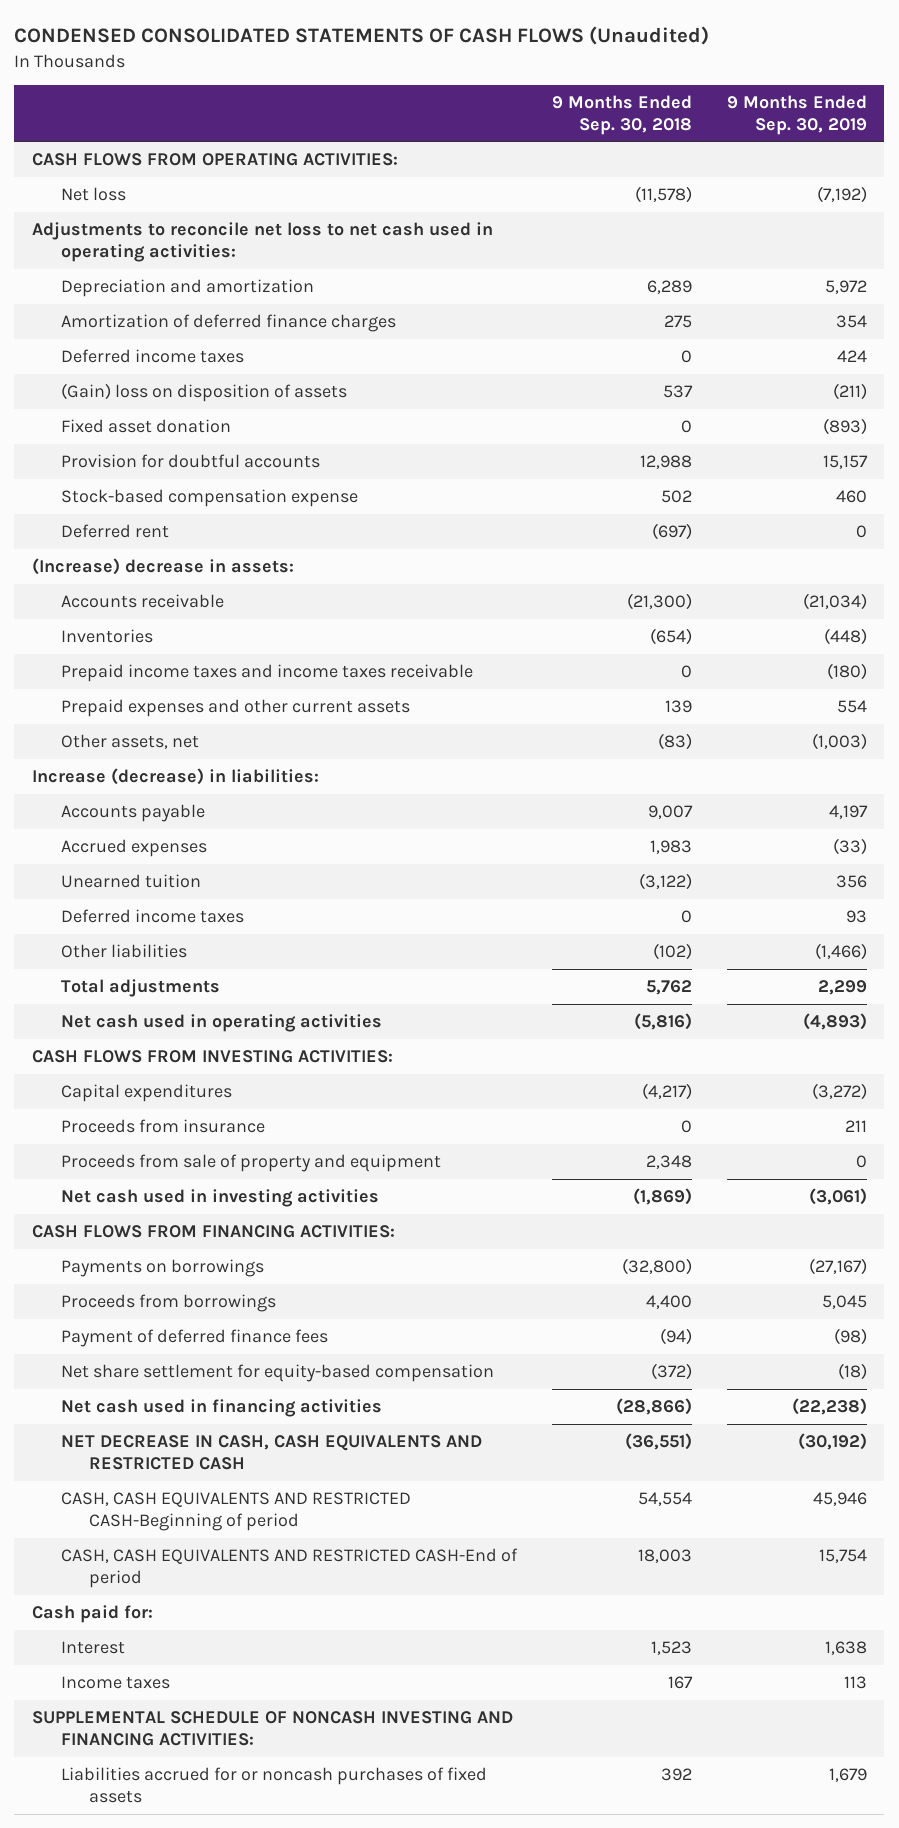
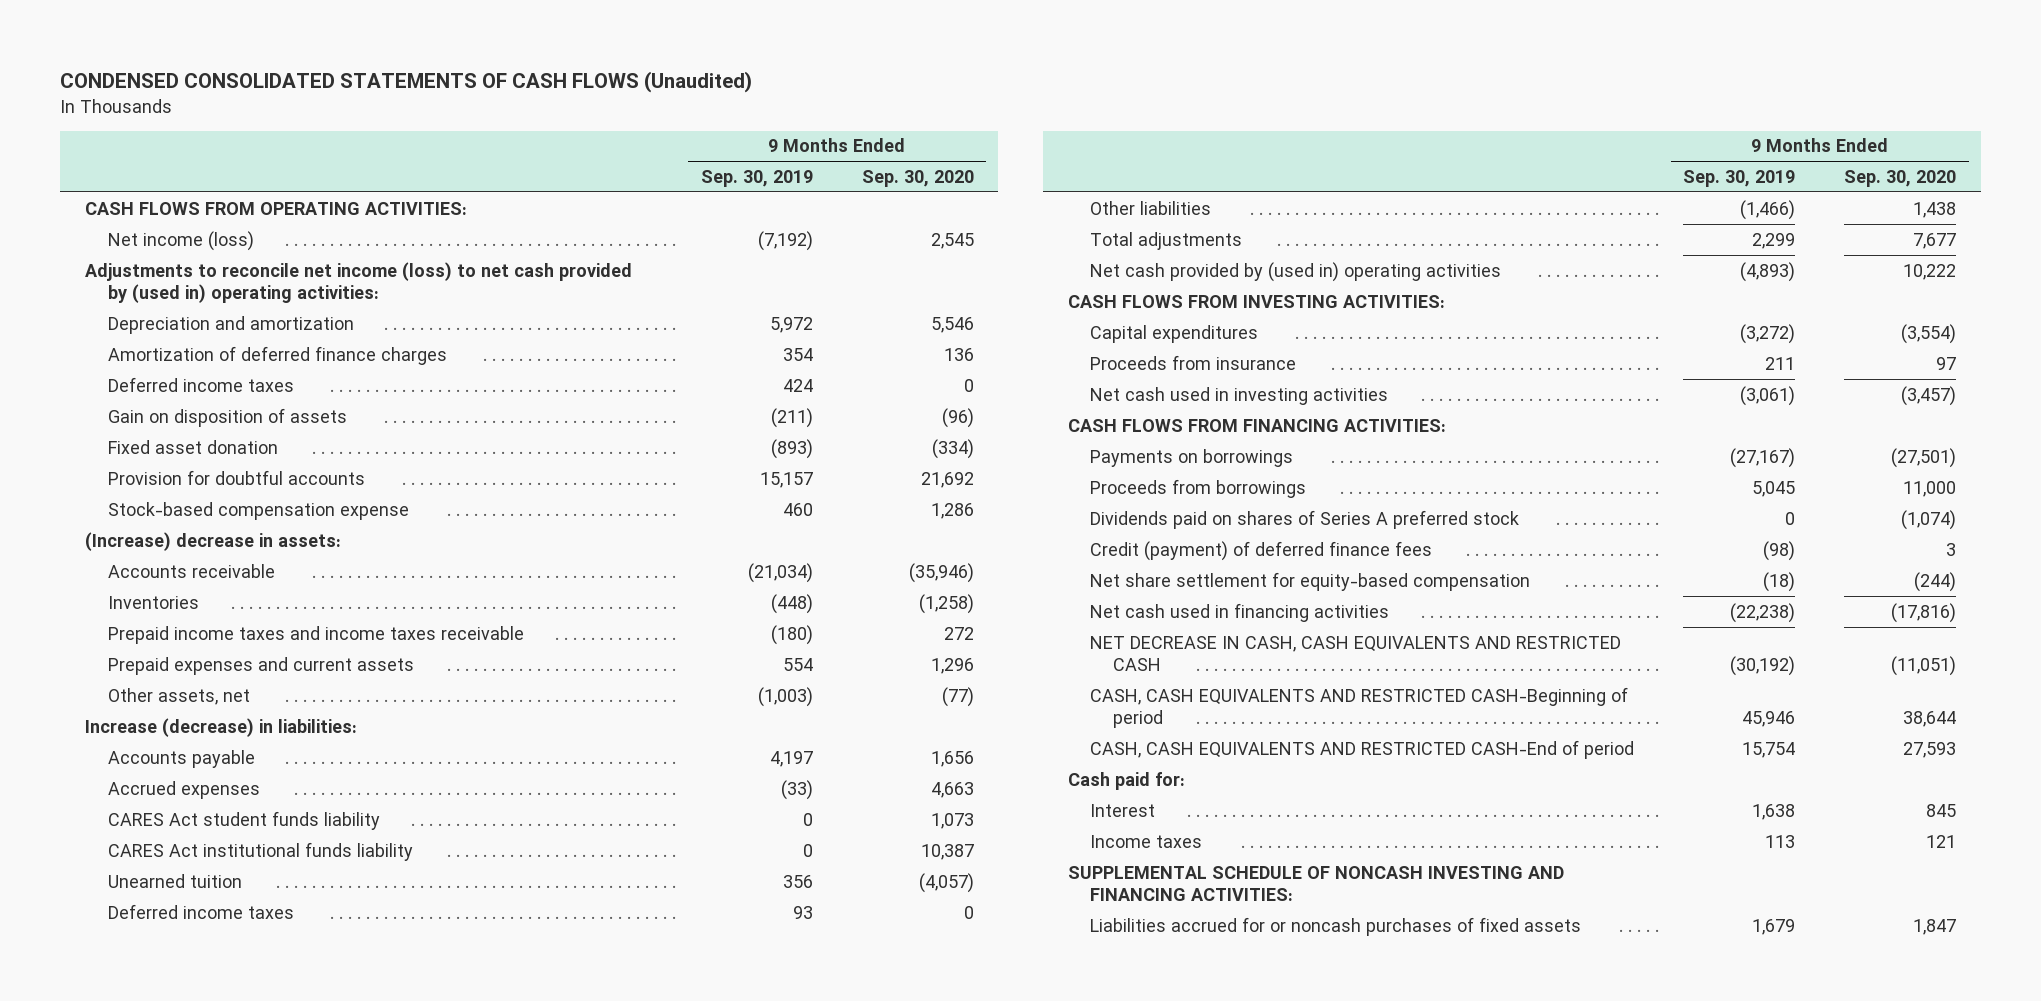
[551,94,692,135] 9 Months Ended Sep. 30, 2018 -> none
none -> [861,169,974,187] Sep. 30, 2020
[60,186,126,201] Net loss -> [107,230,254,251] Net income (loss)
[31,221,493,263] Adjustments to reconcile net loss to net cash used in operating activities: -> [84,261,632,303] Adjustments to reconcile net income (loss) to net cash provided by (used in) operating activities:
[60,382,347,402] (Gain) loss on disposition of assets -> [107,407,347,427] Gain on disposition of assets
[60,523,169,538] Deferred rent -> none
[60,698,410,717] Prepaid expenses and other current assets -> [107,656,414,675] Prepaid expenses and current assets
none -> [107,810,380,830] CARES Act student funds liability
none -> [107,841,413,861] CARES Act institutional funds liability
[60,1013,382,1032] Net cash used in operating activities -> [1090,261,1502,282] Net cash provided by (used in) operating activities
[60,1153,441,1172] Proceeds from sale of property and equipment -> none
none -> [1090,509,1520,529] Dividends paid on shares of Series A preferred stock
[60,1328,328,1347] Payment of deferred finance fees -> [1090,540,1433,561] Credit (payment) of deferred finance fees

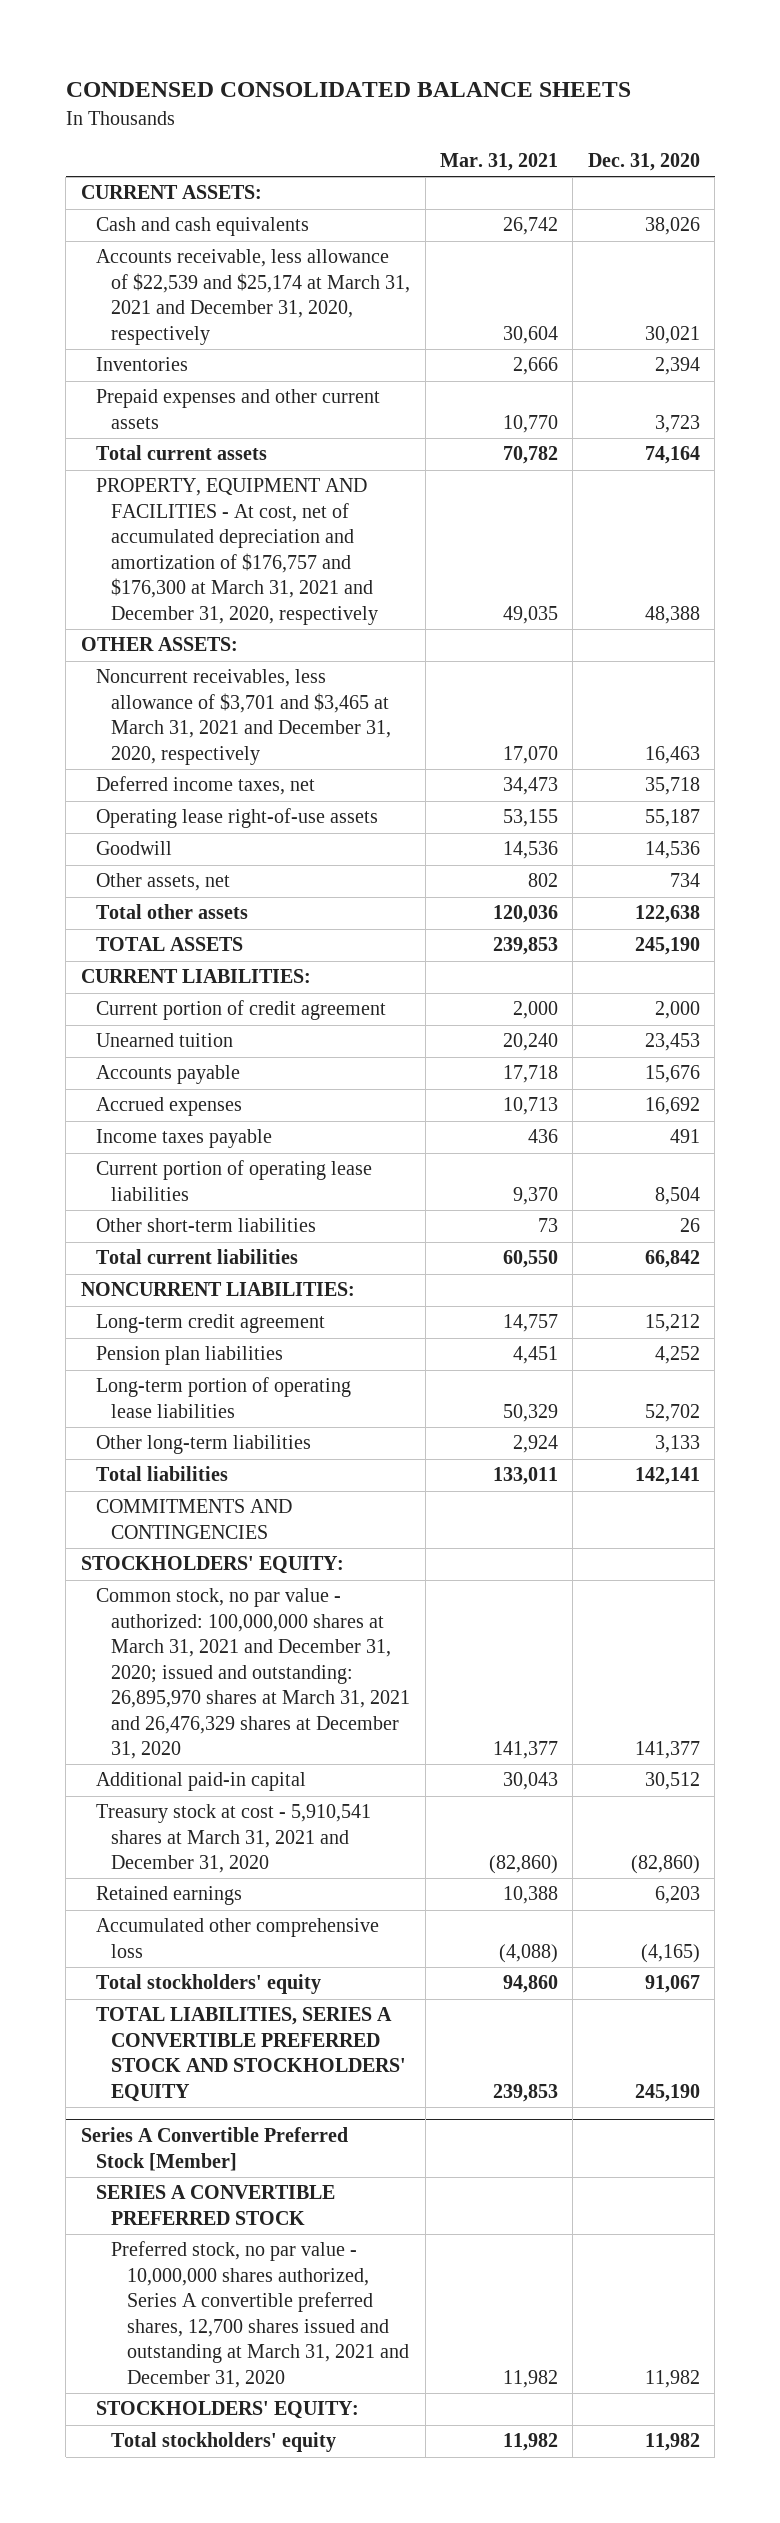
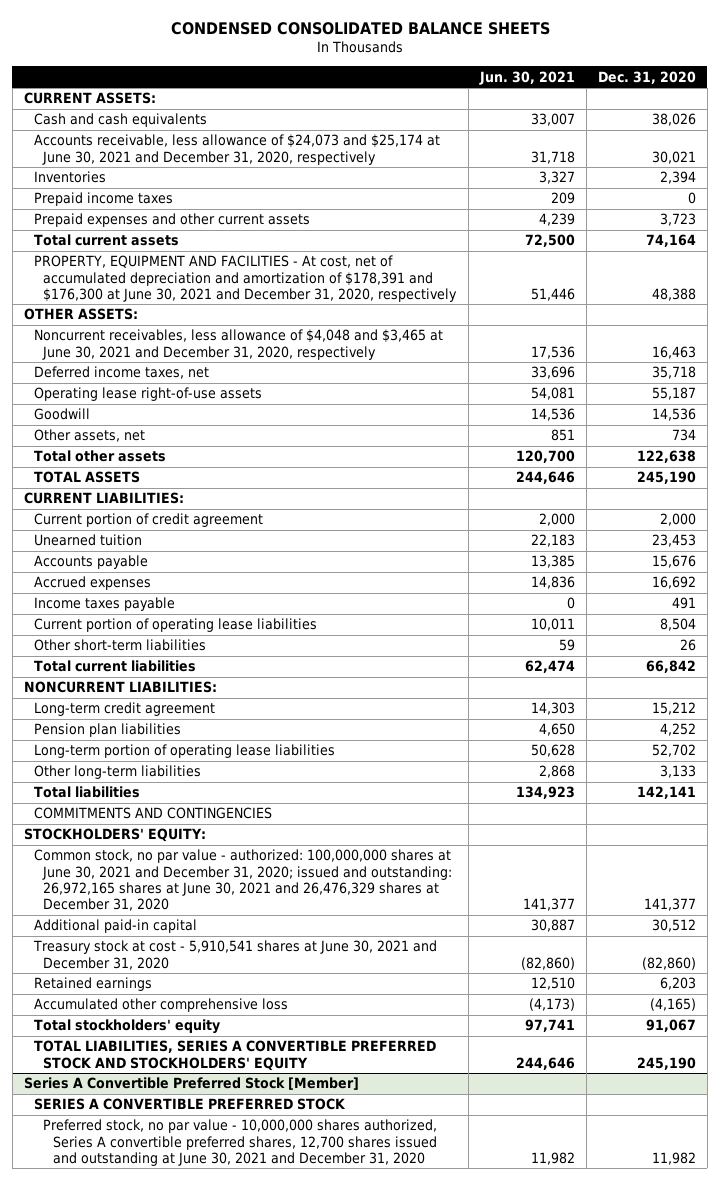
[440,153,559,172] Mar. 31, 2021 -> none
none -> [478,70,575,85] Jun. 30, 2021
[96,249,411,345] Accounts receivable, less allowance of $22,539 and $25,174 at March 31, 2021 and December 31, 2020, respectively -> [33,134,440,165] Accounts receivable, less allowance of $24,073 and $25,174 at June 30, 2021 and December 31, 2020, respectively
none -> [33,192,173,207] Prepaid income taxes
[96,478,379,625] PROPERTY, EQUIPMENT AND FACILITIES - At cost, net of accumulated depreciation and amortization of $176,757 and $176,300 at March 31, 2021 and December 31, 2020, respectively -> [33,255,458,303] PROPERTY, EQUIPMENT AND FACILITIES - At cost, net of accumulated depreciation and amortization of $178,391 and $176,300 at June 30, 2021 and December 31, 2020, respectively
[96,669,392,765] Noncurrent receivables, less allowance of $3,701 and $3,465 at March 31, 2021 and December 31, 2020, respectively -> [33,329,443,360] Noncurrent receivables, less allowance of $4,048 and $3,465 at June 30, 2021 and December 31, 2020, respectively
[96,1588,411,1759] Common stock, no par value - authorized: 100,000,000 shares at March 31, 2021 and December 31, 2020; issued and outstanding: 26,895,970 shares at March 31, 2021 and 26,476,329 shares at December 31, 2020 -> [33,849,453,912] Common stock, no par value - authorized: 100,000,000 shares at June 30, 2021 and December 31, 2020; issued and outstanding: 26,972,165 shares at June 30, 2021 and 26,476,329 shares at December 31, 2020
[96,1804,372,1874] Treasury stock at cost - 5,910,541 shares at March 31, 2021 and December 31, 2020 -> [32,940,437,970] Treasury stock at cost - 5,910,541 shares at June 30, 2021 and December 31, 2020
[96,2401,360,2420] STOCKHOLDERS' EQUITY: -> none
[111,2432,337,2453] Total stockholders' equity -> none
[111,2241,409,2388] Preferred stock, no par value - 10,000,000 shares authorized, Series A convertible preferred shares, 12,700 shares issued and outstanding at March 31, 2021 and December 31, 2020 -> [43,1119,438,1167] Preferred stock, no par value - 10,000,000 shares authorized, Series A convertible preferred shares, 12,700 shares issued and outstanding at June 30, 2021 and December 31, 2020

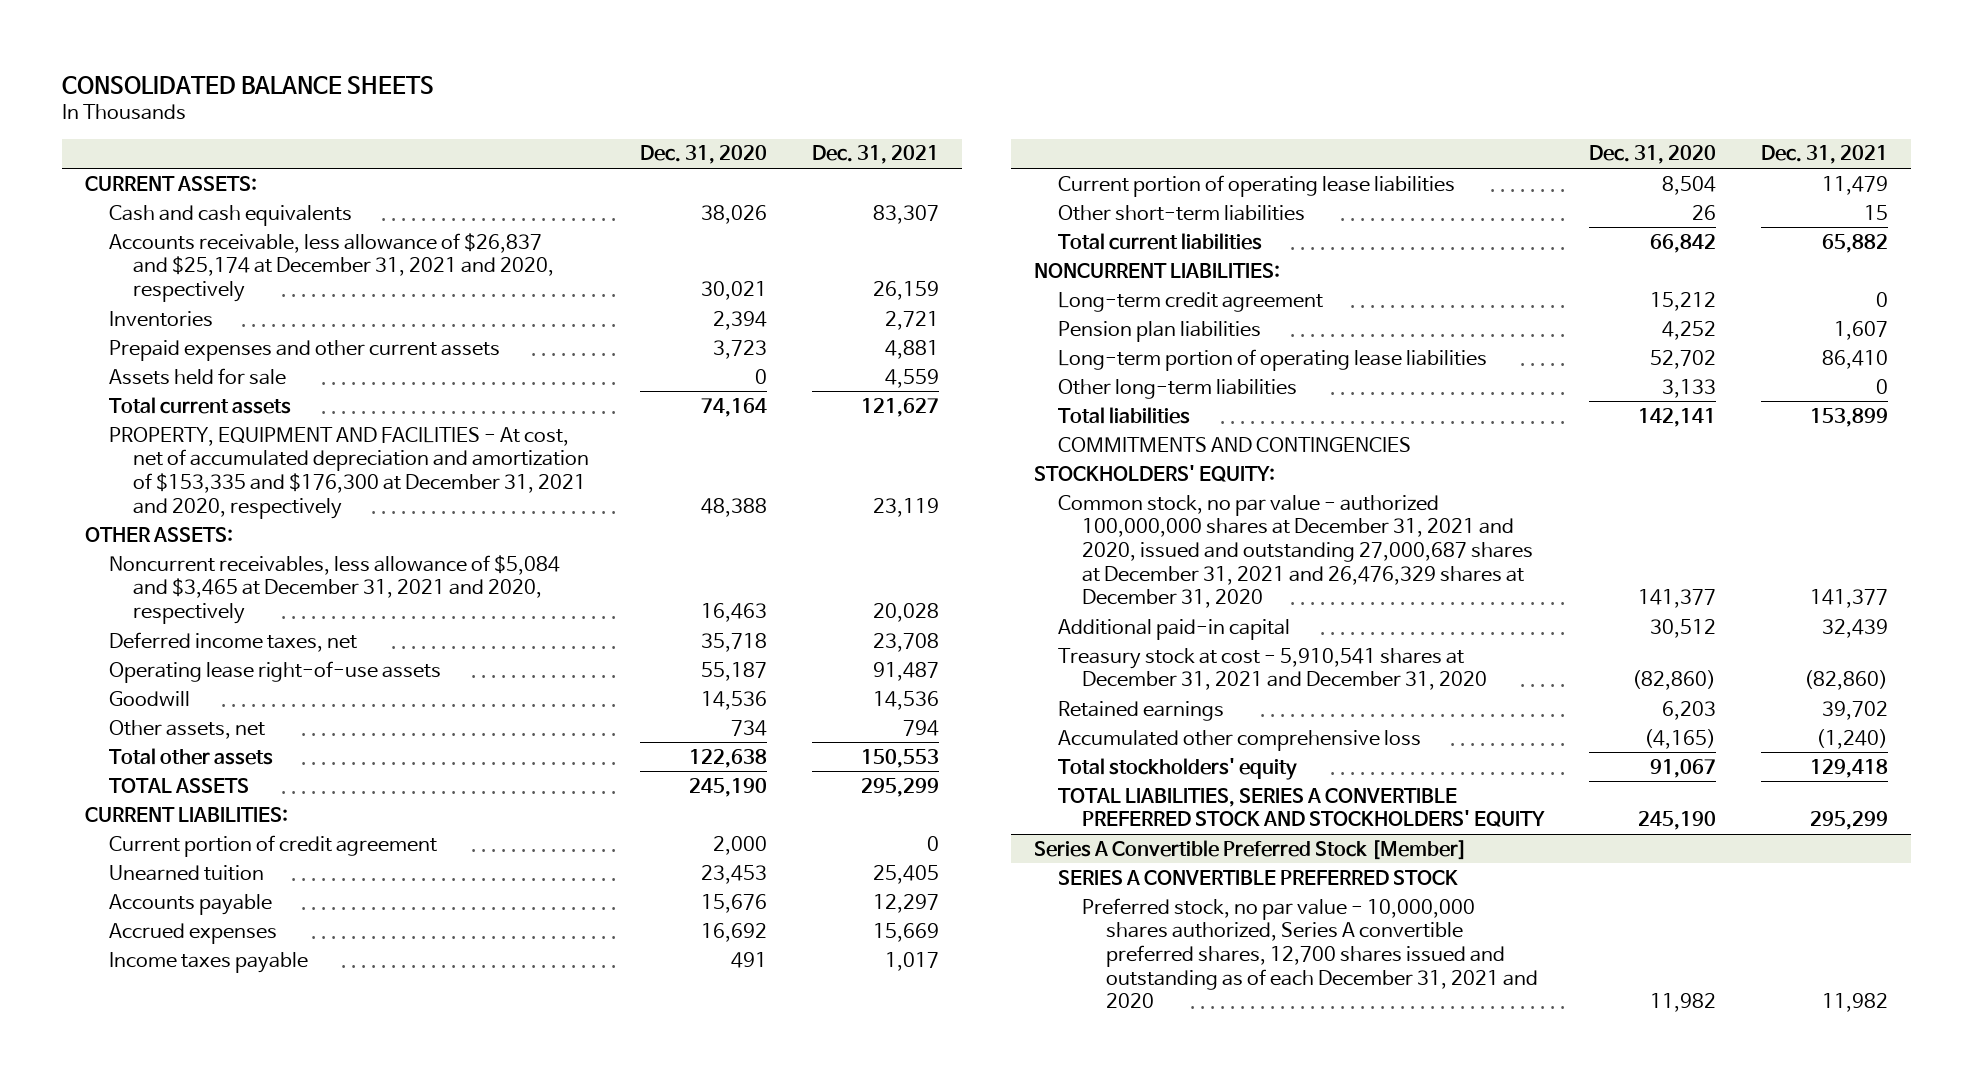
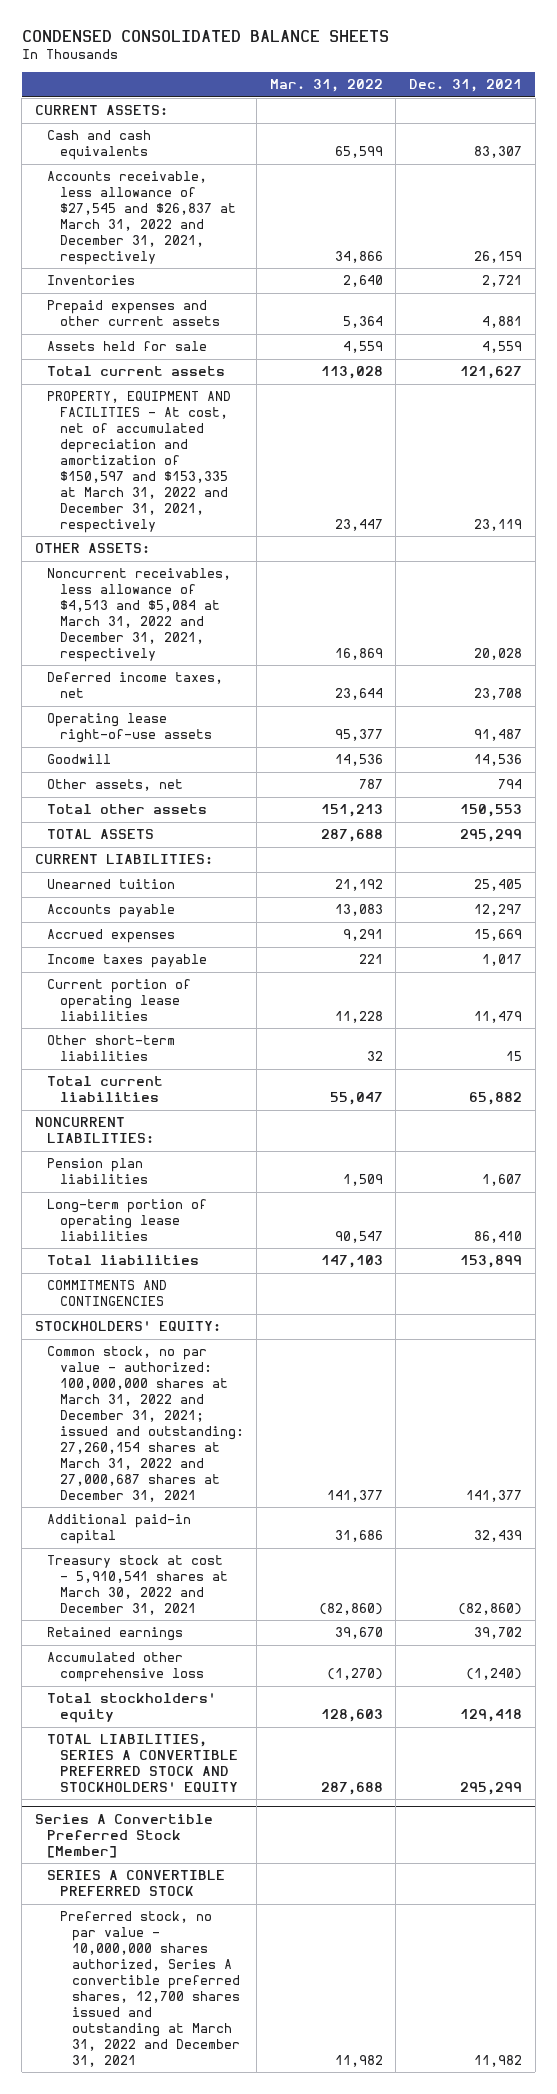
[62,75,435,94] CONSOLIDATED BALANCE SHEETS -> [21,29,389,42] CONDENSED CONSOLIDATED BALANCE SHEETS
[640,145,768,165] Dec. 31, 2020 -> none
none -> [269,79,383,93] Mar. 31, 2022
[108,232,554,303] Accounts receivable, less allowance of $26,837 and $25,174 at December 31, 2021 and 2020, respectively -> [47,171,236,265] Accounts receivable, less allowance of $27,545 and $26,837 at March 31, 2022 and December 31, 2021, respectively
[108,426,589,519] PROPERTY, EQUIPMENT AND FACILITIES - At cost, net of accumulated depreciation and amortization of $153,335 and $176,300 at December 31, 2021 and 2020, respectively -> [47,391,232,533] PROPERTY, EQUIPMENT AND FACILITIES - At cost, net of accumulated depreciation and amortization of $150,597 and $153,335 at March 31, 2022 and December 31, 2021, respectively
[108,554,560,625] Noncurrent receivables, less allowance of $5,084 and $3,465 at December 31, 2021 and 2020, respectively -> [47,568,232,662] Noncurrent receivables, less allowance of $4,513 and $5,084 at March 31, 2022 and December 31, 2021, respectively
[108,834,437,857] Current portion of credit agreement -> none
[1057,291,1323,312] Long-term credit agreement -> none
[1057,378,1297,399] Other long-term liabilities -> none
[1057,494,1533,609] Common stock, no par value - authorized 100,000,000 shares at December 31, 2021 and 2020, issued and outstanding 27,000,687 shares at December 31, 2021 and 26,476,329 shares at December 31, 2020 -> [47,1346,244,1502] Common stock, no par value - authorized: 100,000,000 shares at March 31, 2022 and December 31, 2021; issued and outstanding: 27,260,154 shares at March 31, 2022 and 27,000,687 shares at December 31, 2021
[1057,647,1487,691] Treasury stock at cost - 5,910,541 shares at December 31, 2021 and December 31, 2020 -> [47,1555,228,1615] Treasury stock at cost - 5,910,541 shares at March 30, 2022 and December 31, 2021
[1081,897,1538,1009] Preferred stock, no par value - 10,000,000 shares authorized, Series A convertible preferred shares, 12,700 shares issued and outstanding as of each December 31, 2021 and 2020 -> [59,1911,240,2067] Preferred stock, no par value - 10,000,000 shares authorized, Series A convertible preferred shares, 12,700 shares issued and outstanding at March 31, 2022 and December 31, 2021

